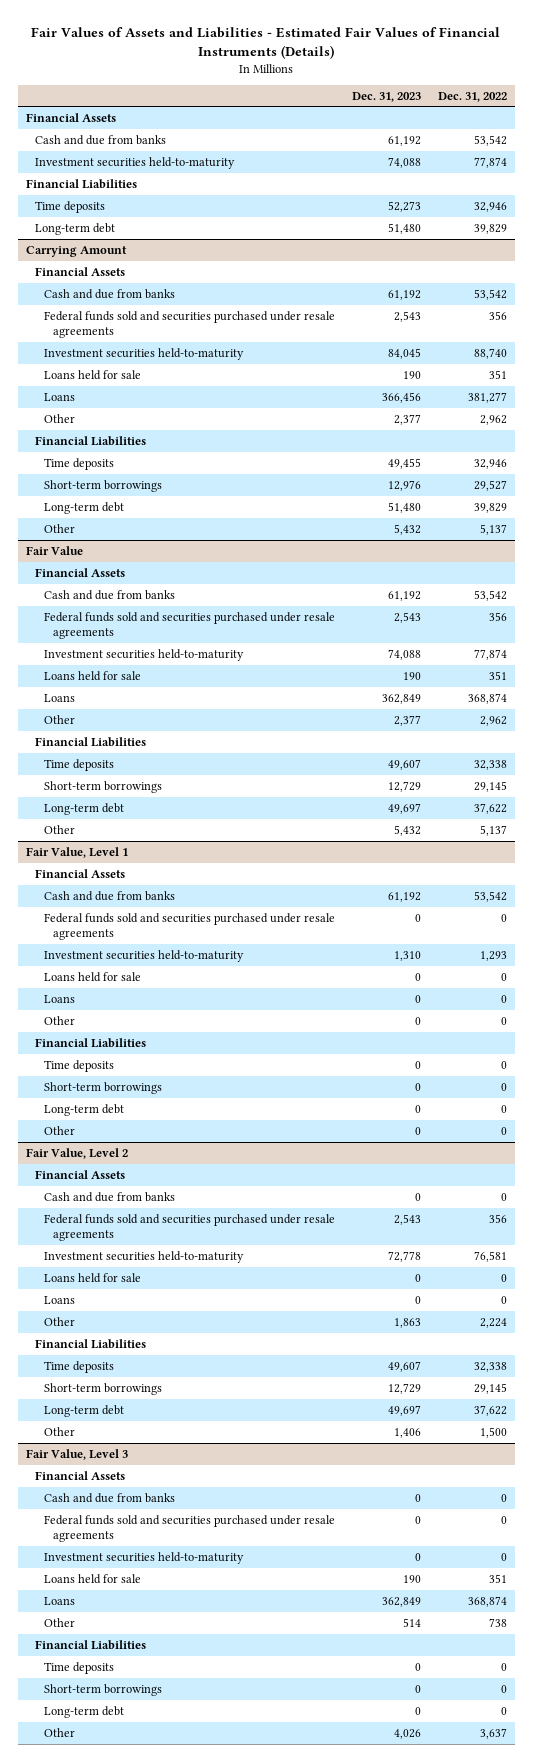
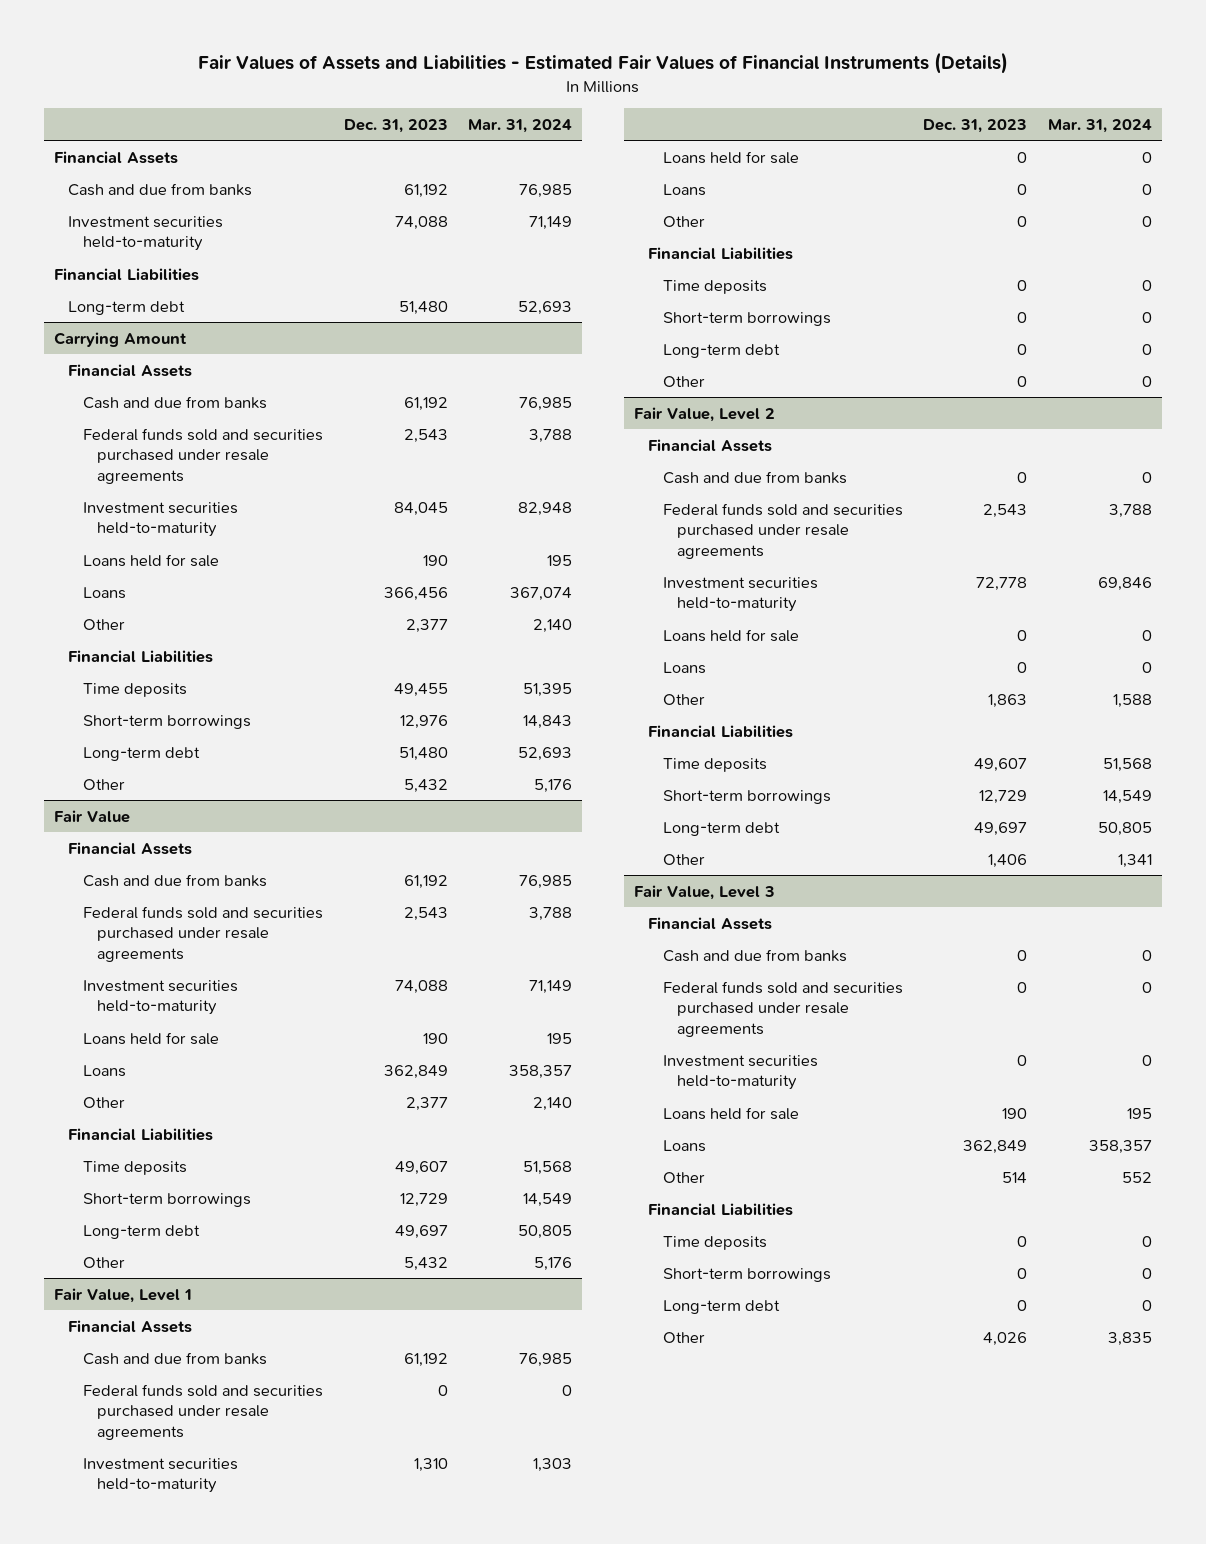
[437,91,507,102] Dec. 31, 2022 -> none
none -> [468,118,573,133] Mar. 31, 2024
[35,200,106,213] Time deposits -> none

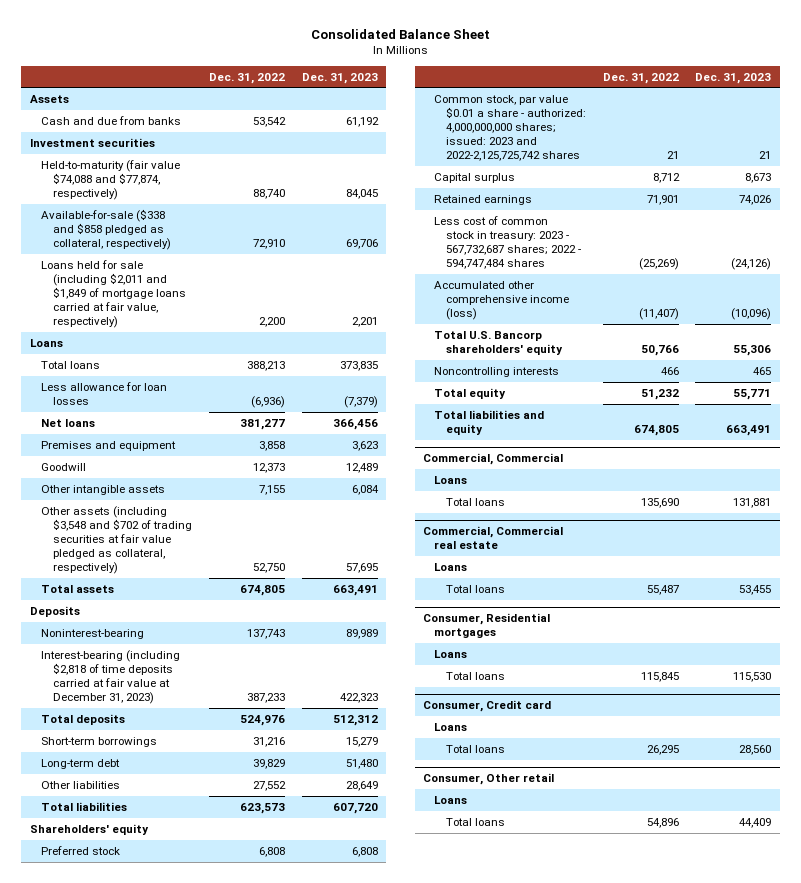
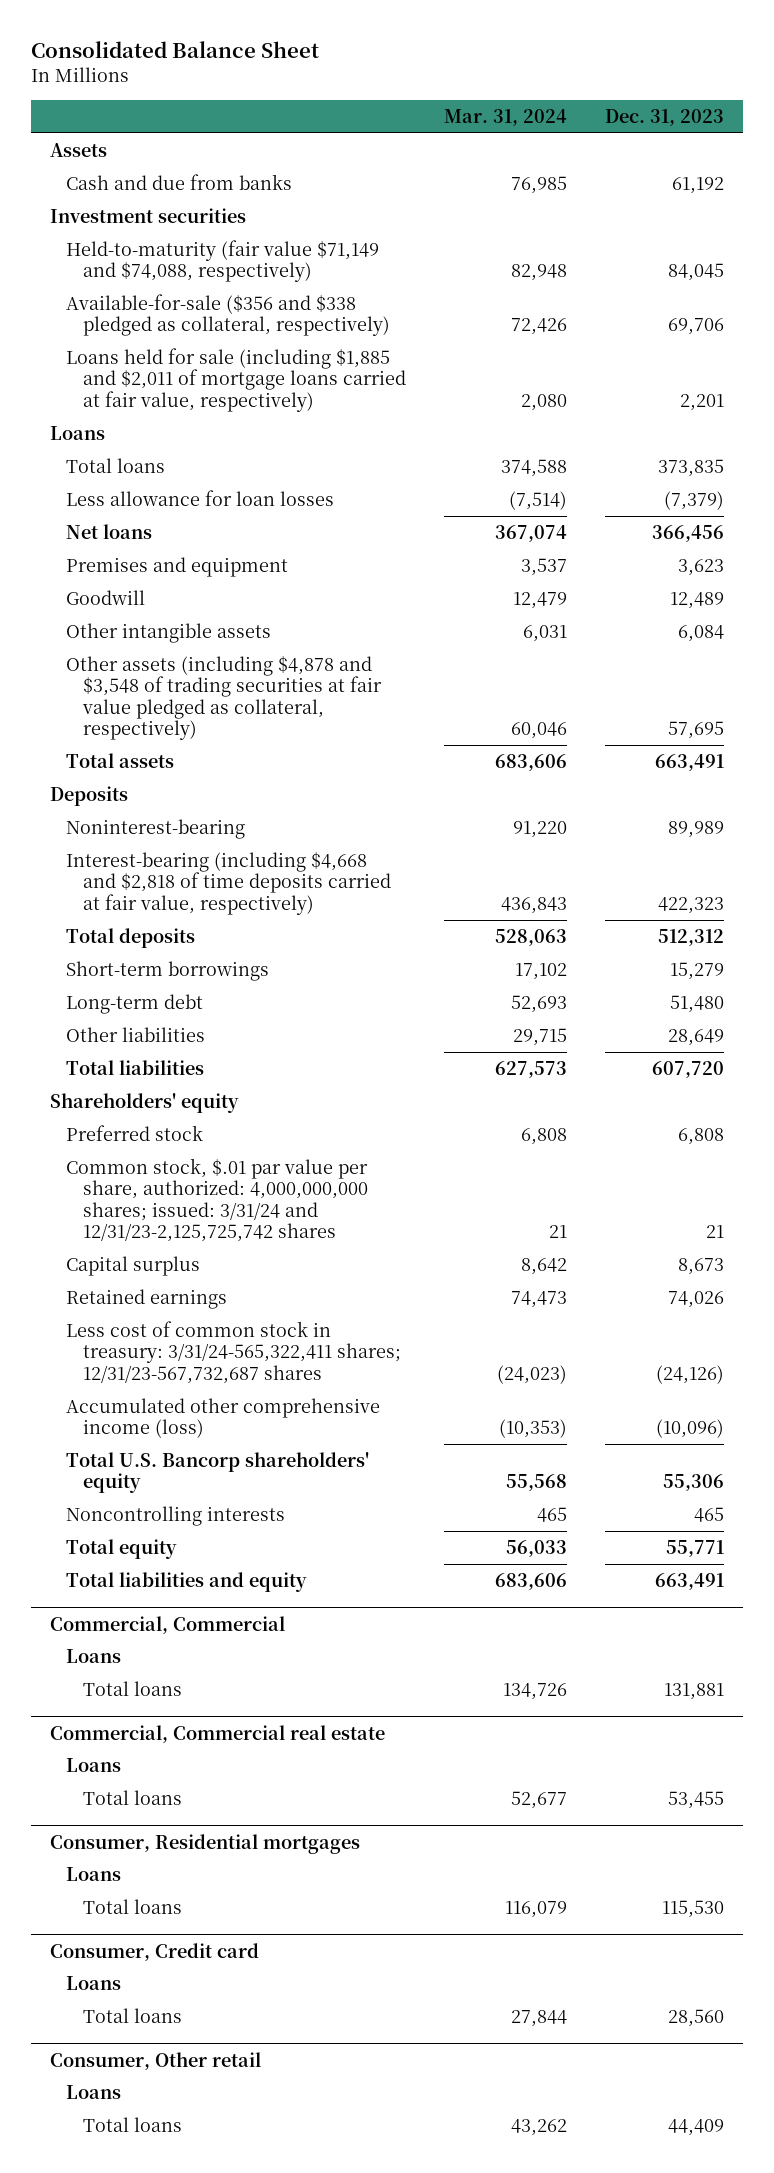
[209,72,286,84] Dec. 31, 2022 -> none
none -> [444,108,568,126] Mar. 31, 2024
[41,159,181,201] Held-to-maturity (fair value $74,088 and $77,874, respectively) -> [66,239,380,283] Held-to-maturity (fair value $71,149 and $74,088, respectively)
[41,208,171,251] Available-for-sale ($338 and $858 pledged as collateral, respectively) -> [66,293,391,337] Available-for-sale ($356 and $338 pledged as collateral, respectively)
[41,259,186,329] Loans held for sale (including $2,011 and $1,849 of mortgage loans carried at fair value, respectively) -> [66,347,407,412] Loans held for sale (including $1,885 and $2,011 of mortgage loans carried at fair value, respectively)
[41,505,192,575] Other assets (including $3,548 and $702 of trading securities at fair value pledged as collateral, respectively) -> [66,655,383,741] Other assets (including $4,878 and $3,548 of trading securities at fair value pledged as collateral, respectively)
[41,649,181,705] Interest-bearing (including $2,818 of time deposits carried at fair value at December 31, 2023) -> [66,851,392,915] Interest-bearing (including $4,668 and $2,818 of time deposits carried at fair value, respectively)
[434,94,586,162] Common stock, par value $0.01 a share - authorized: 4,000,000,000 shares; issued: 2023 and 2022-2,125,725,742 shares -> [66,1157,369,1243] Common stock, $.01 par value per share, authorized: 4,000,000,000 shares; issued: 3/31/24 and 12/31/23-2,125,725,742 shares
[434,215,581,270] Less cost of common stock in treasury: 2023 - 567,732,687 shares; 2022 - 594,747,484 shares -> [66,1320,402,1384] Less cost of common stock in treasury: 3/31/24-565,322,411 shares; 12/31/23-567,732,687 shares

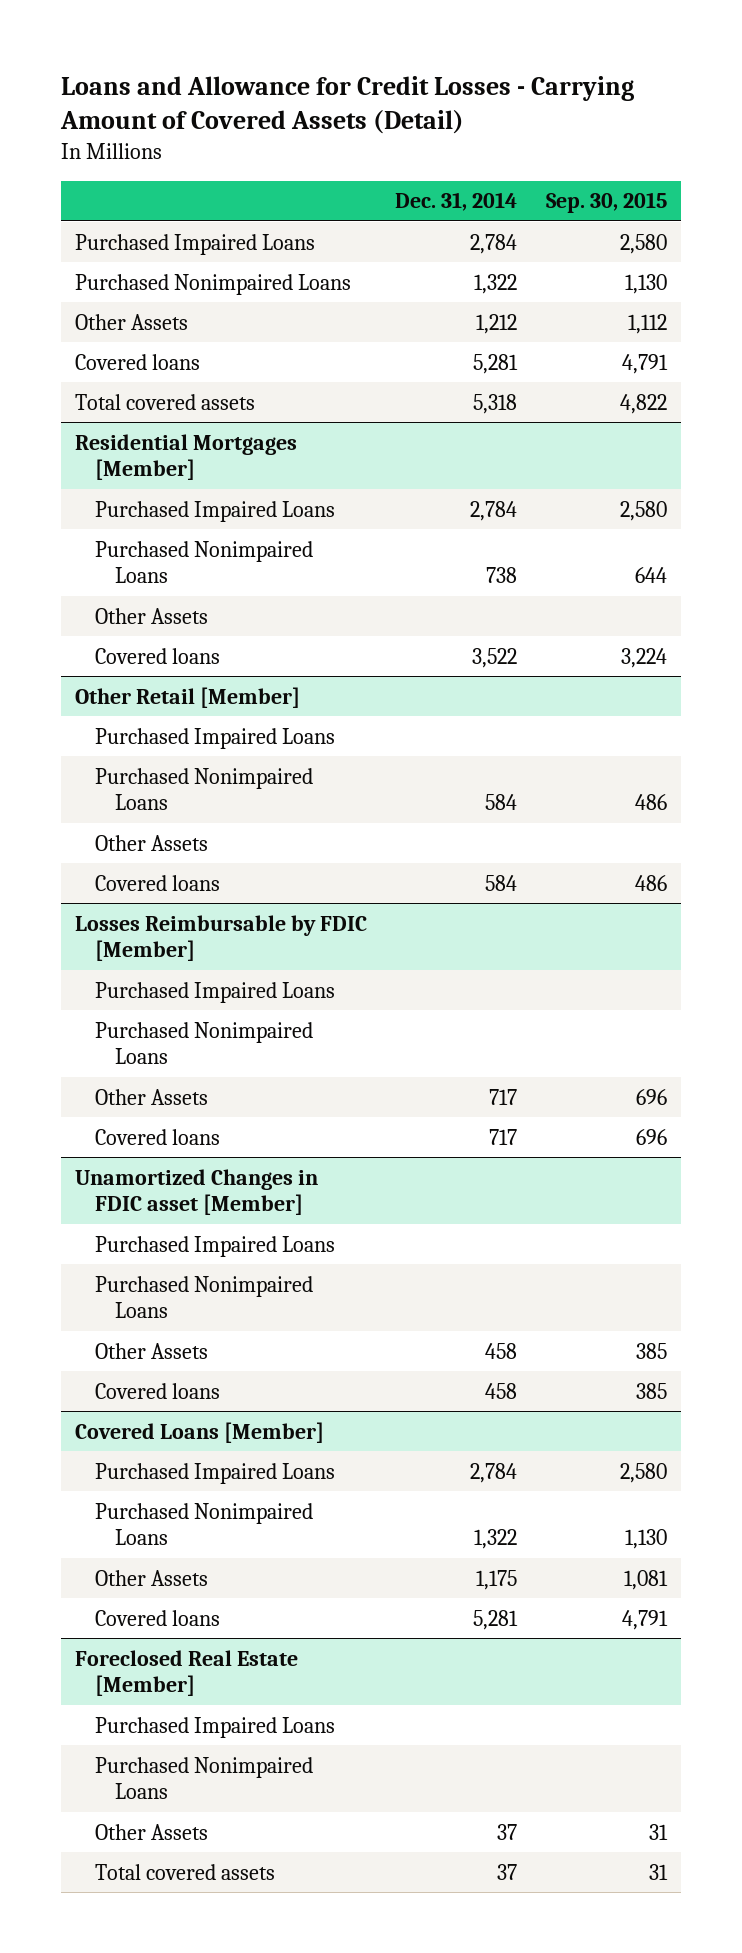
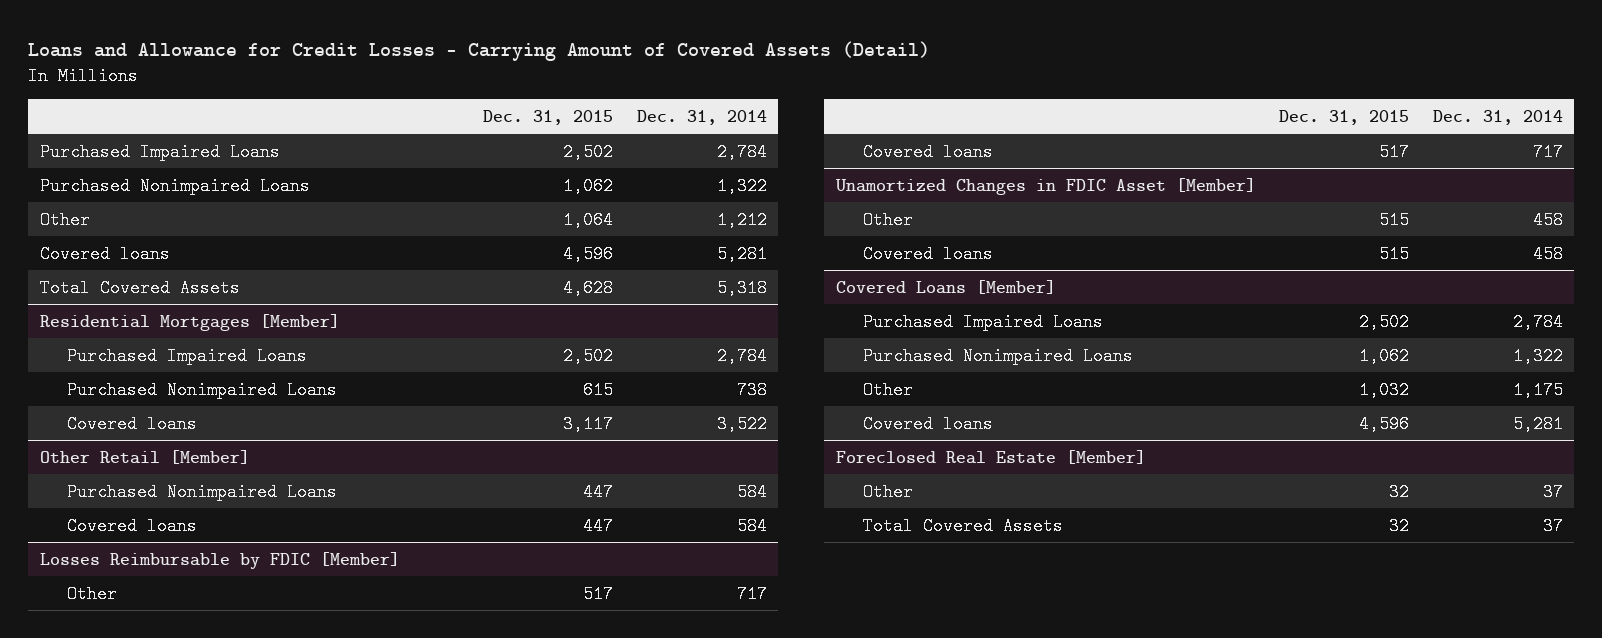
[545,192,667,214] Sep. 30, 2015 -> none
none -> [483,109,614,125] Dec. 31, 2015
[74,313,188,330] Other Assets -> [39,210,90,229] Other
[74,393,255,410] Total covered assets -> [39,278,240,297] Total Covered Assets
[95,607,209,624] Other Assets -> none
[95,727,336,749] Purchased Impaired Loans -> none
[95,834,209,851] Other Assets -> none
[95,981,336,1003] Purchased Impaired Loans -> none
[95,1021,314,1065] Purchased Nonimpaired Loans -> none
[95,1088,209,1105] Other Assets -> [66,584,117,603] Other
[95,1235,336,1257] Purchased Impaired Loans -> none
[95,1275,314,1319] Purchased Nonimpaired Loans -> none
[74,1168,318,1216] Unamortized Changes in FDIC asset [Member] -> [834,177,1256,195] Unamortized Changes in FDIC Asset [Member]
[95,1342,209,1359] Other Assets -> [862,210,913,229] Other
[95,1569,209,1586] Other Assets -> [862,380,913,399] Other
[95,1716,336,1738] Purchased Impaired Loans -> none
[95,1756,314,1800] Purchased Nonimpaired Loans -> none
[95,1823,209,1840] Other Assets -> [862,482,913,501] Other
[95,1863,276,1880] Total covered assets -> [862,516,1063,535] Total Covered Assets

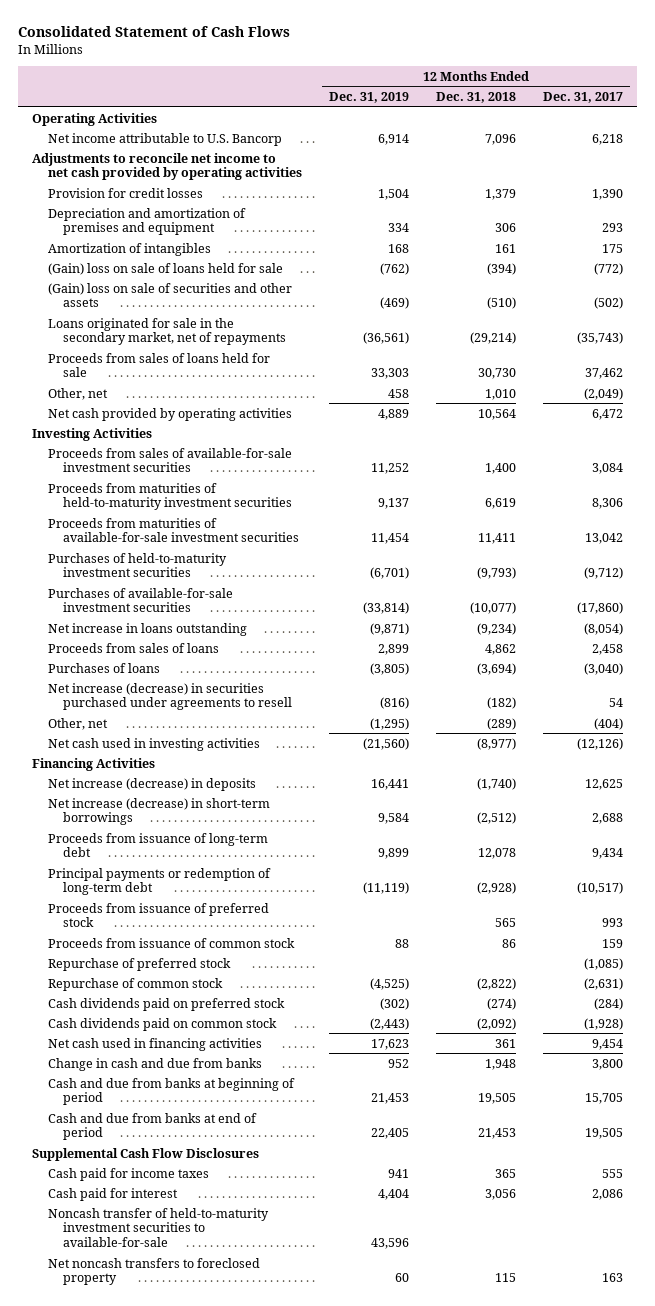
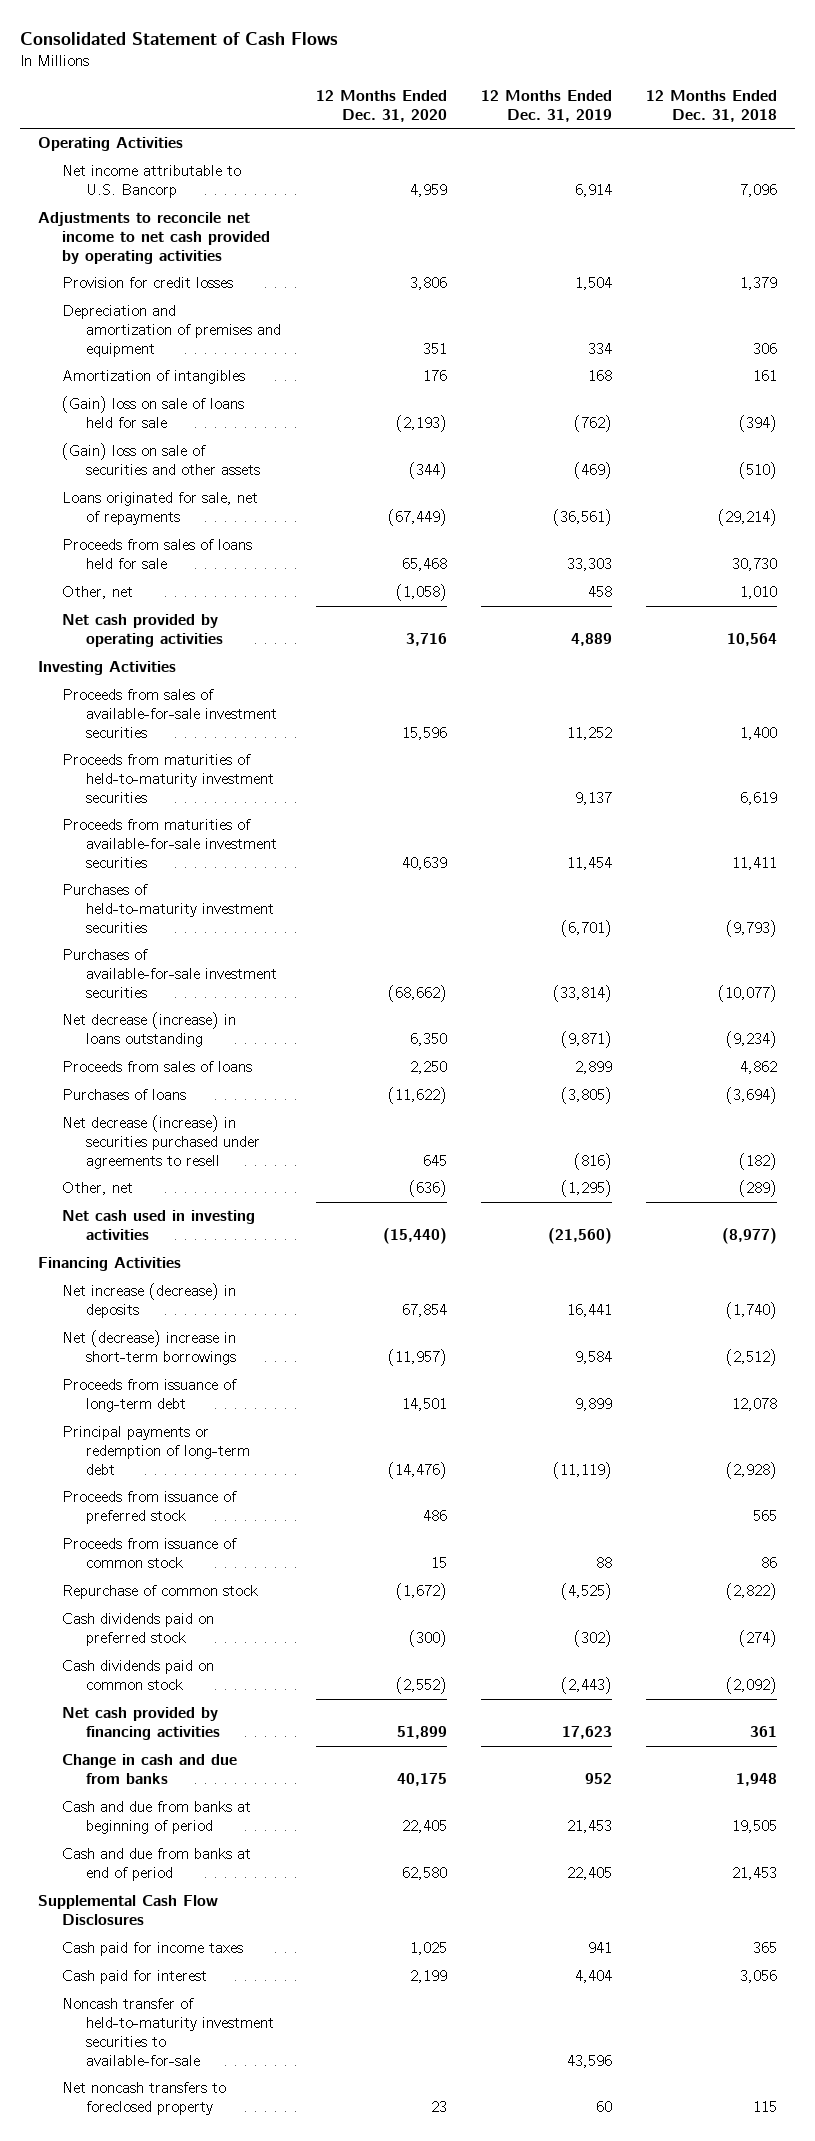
[542,91,623,103] Dec. 31, 2017 -> none
none -> [315,89,447,122] 12 Months Ended Dec. 31, 2020
[47,317,287,346] Loans originated for sale in the secondary market, net of repayments -> [61,492,258,526] Loans originated for sale, net of repayments
[47,622,247,636] Net increase in loans outstanding -> [61,1012,236,1048] Net decrease (increase) in loans outstanding
[47,682,293,711] Net increase (decrease) in securities purchased under agreements to resell -> [61,1115,261,1169] Net decrease (increase) in securities purchased under agreements to resell
[47,797,270,826] Net increase (decrease) in short-term borrowings -> [61,1330,237,1366] Net (decrease) increase in short-term borrowings
[47,957,231,971] Repurchase of preferred stock -> none
[47,1037,262,1051] Net cash used in financing activities -> [61,1707,221,1741] Net cash provided by financing activities

